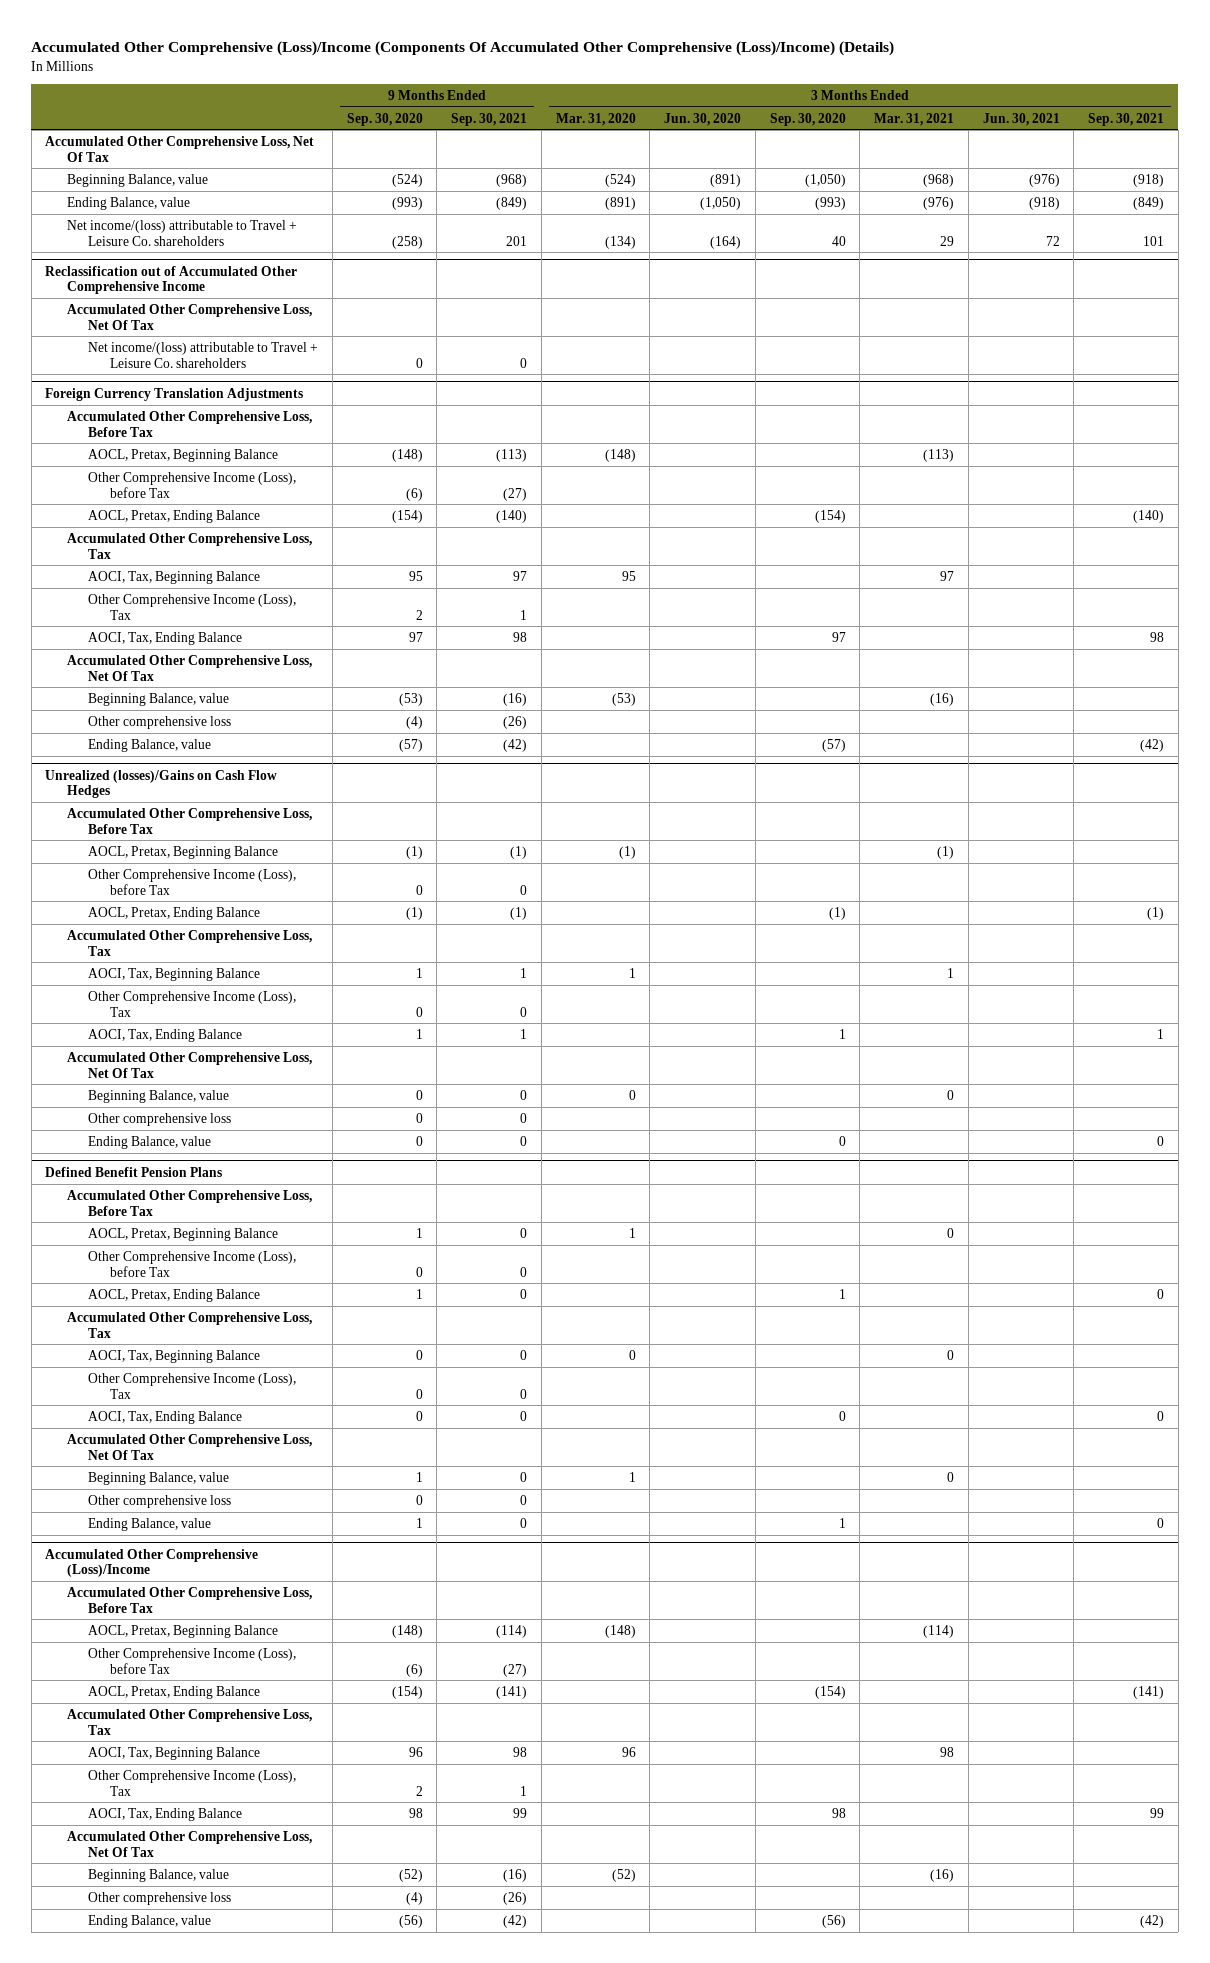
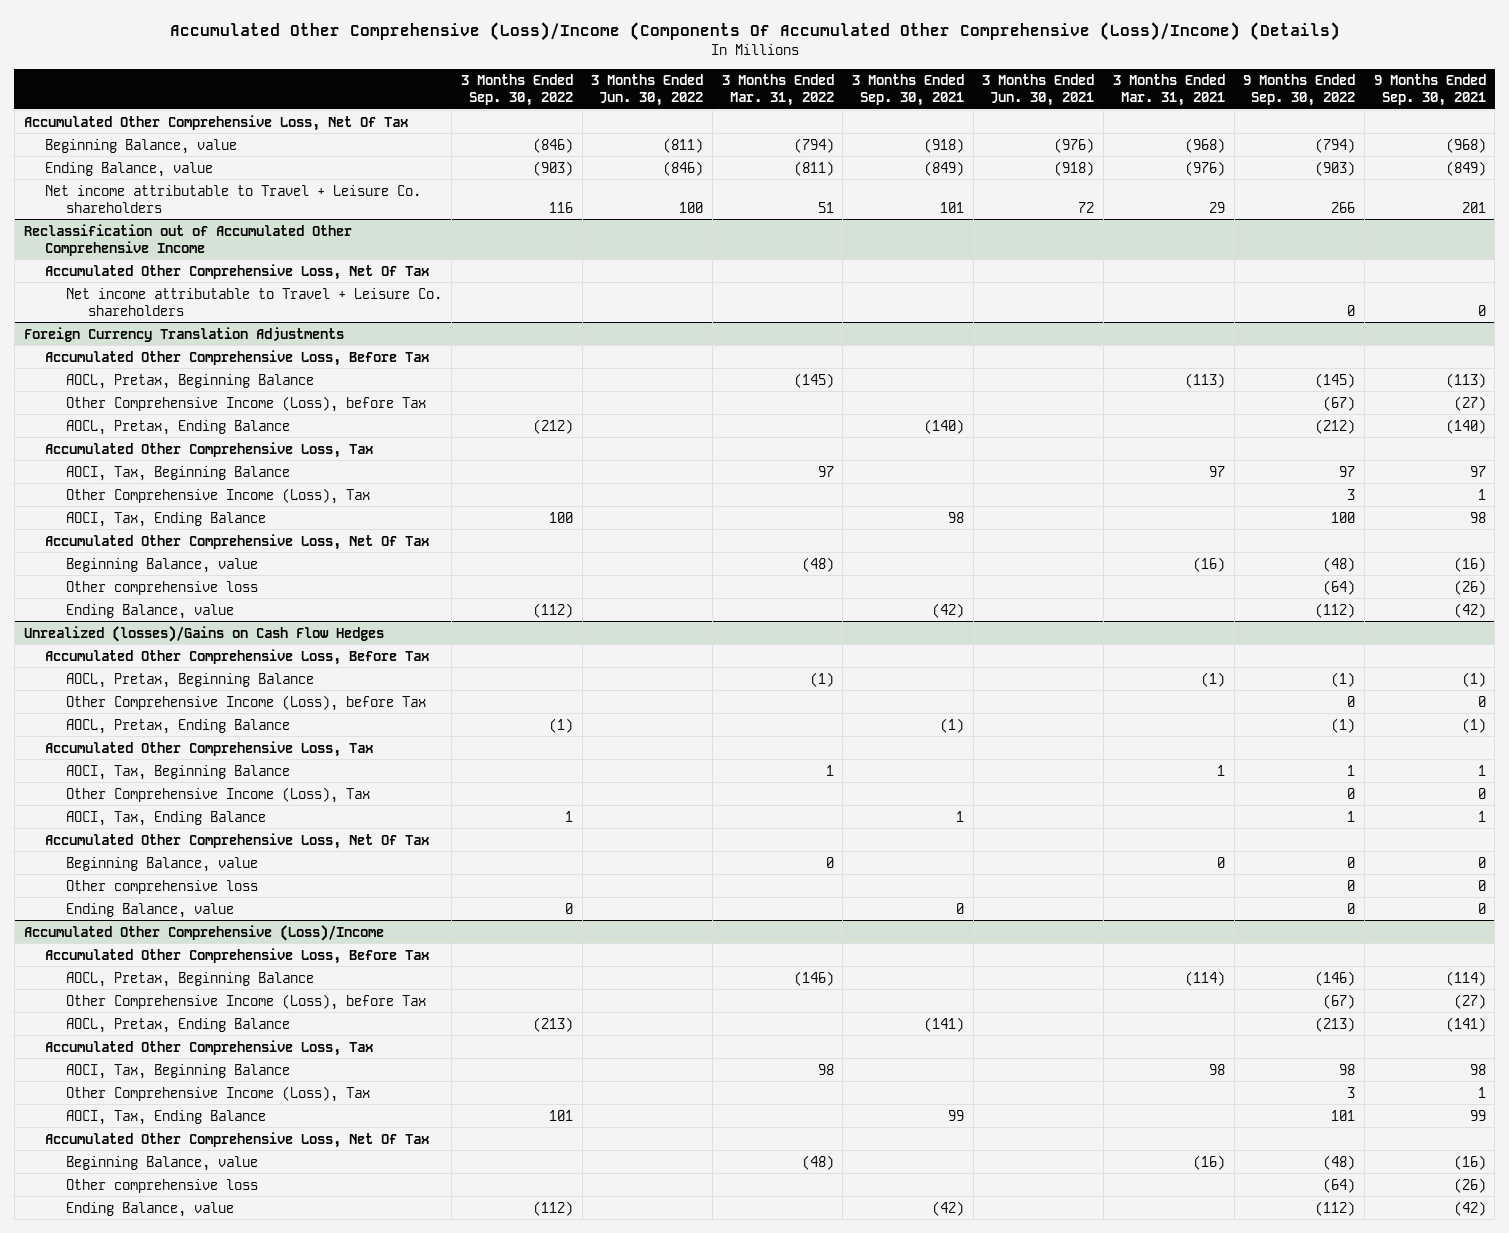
[346,112,423,126] Sep. 30, 2020 -> none
[555,112,636,126] Mar. 31, 2020 -> none
[664,112,742,126] Jun. 30, 2020 -> none
[769,112,846,126] Sep. 30, 2020 -> none
none -> [460,74,573,107] 3 Months Ended Sep. 30, 2022
none -> [591,74,704,107] 3 Months Ended Jun. 30, 2022
none -> [721,74,834,107] 3 Months Ended Mar. 31, 2022
none -> [1243,74,1356,107] 9 Months Ended Sep. 30, 2022
[66,219,297,246] Net income/(loss) attributable to Travel + Leisure Co. shareholders -> [45,184,422,213] Net income attributable to Travel + Leisure Co. shareholders
[88,341,319,368] Net income/(loss) attributable to Travel + Leisure Co. shareholders -> [66,287,443,316] Net income attributable to Travel + Leisure Co. shareholders
[45,1166,223,1177] Defined Benefit Pension Plans -> none
[66,1189,312,1216] Accumulated Other Comprehensive Loss, Before Tax -> none
[88,1227,279,1241] AOCL, Pretax, Beginning Balance -> none
[88,1250,297,1277] Other Comprehensive Income (Loss), before Tax -> none
[88,1288,261,1302] AOCL, Pretax, Ending Balance -> none
[66,1311,312,1338] Accumulated Other Comprehensive Loss, Tax -> none
[88,1349,261,1363] AOCI, Tax, Beginning Balance -> none
[88,1372,297,1399] Other Comprehensive Income (Loss), Tax -> none
[88,1410,243,1424] AOCI, Tax, Ending Balance -> none
[66,1433,312,1460] Accumulated Other Comprehensive Loss, Net Of Tax -> none
[88,1471,230,1485] Beginning Balance, value -> none
[88,1494,232,1508] Other comprehensive loss -> none
[88,1517,212,1531] Ending Balance, value -> none

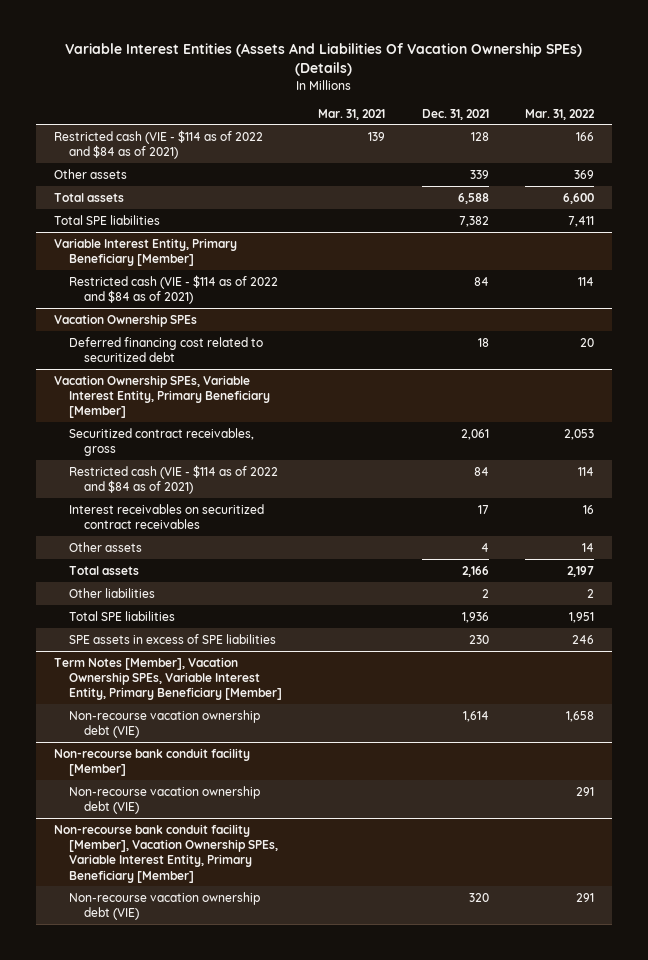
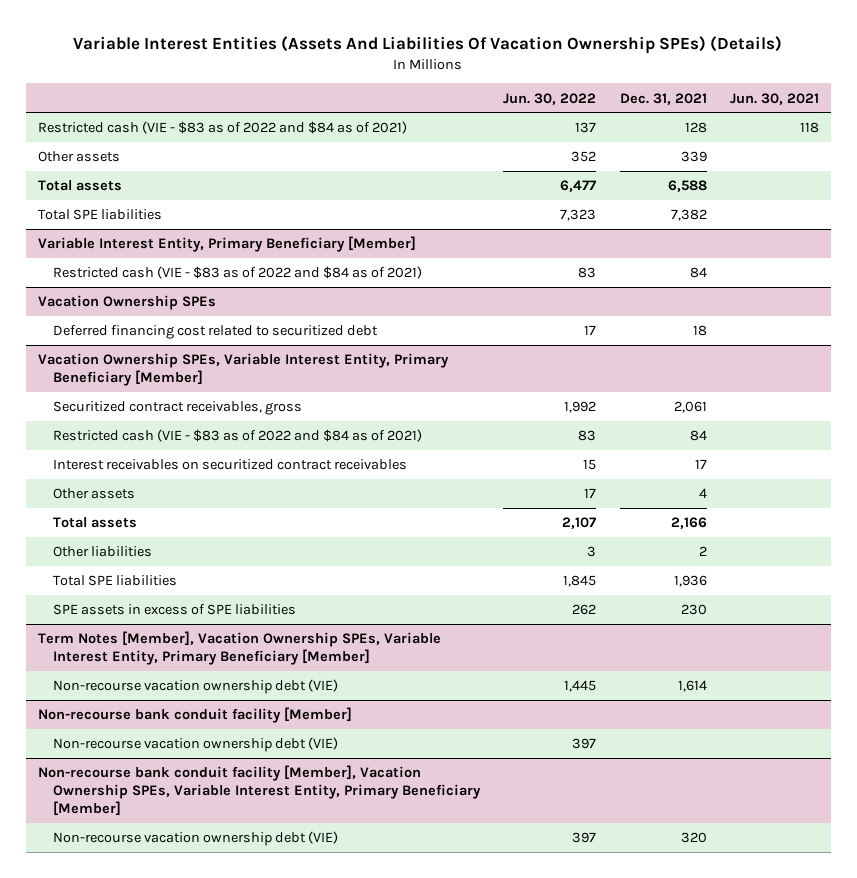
[318,108,386,120] Mar. 31, 2021 -> none
[525,108,596,120] Mar. 31, 2022 -> none
none -> [503,92,597,105] Jun. 30, 2022
none -> [730,92,820,105] Jun. 30, 2021
[53,129,263,159] Restricted cash (VIE - $114 as of 2022 and $84 as of 2021) -> [37,121,407,135] Restricted cash (VIE - $83 as of 2022 and $84 as of 2021)
[68,274,278,304] Restricted cash (VIE - $114 as of 2022 and $84 as of 2021) -> [52,266,422,280] Restricted cash (VIE - $83 as of 2022 and $84 as of 2021)
[68,464,278,494] Restricted cash (VIE - $114 as of 2022 and $84 as of 2021) -> [52,429,422,443] Restricted cash (VIE - $83 as of 2022 and $84 as of 2021)

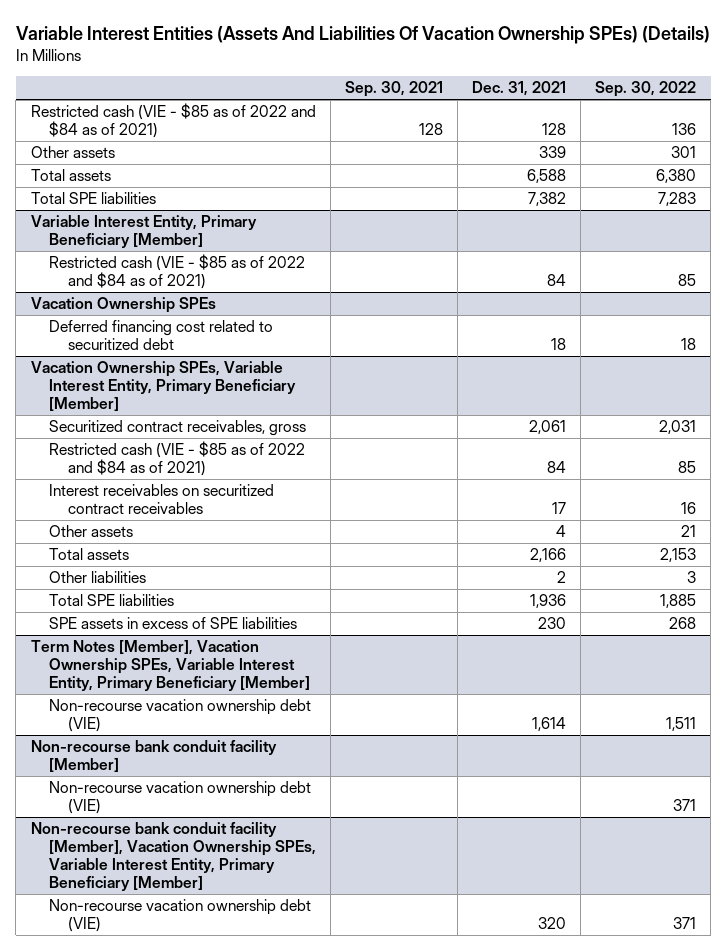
[503,92,597,105] Jun. 30, 2022 -> none
[730,92,820,105] Jun. 30, 2021 -> none
none -> [345,81,444,98] Sep. 30, 2021
none -> [595,81,697,98] Sep. 30, 2022
[37,121,407,135] Restricted cash (VIE - $83 as of 2022 and $84 as of 2021) -> [30,103,316,139] Restricted cash (VIE - $85 as of 2022 and $84 as of 2021)
[52,266,422,280] Restricted cash (VIE - $83 as of 2022 and $84 as of 2021) -> [49,254,306,290] Restricted cash (VIE - $85 as of 2022 and $84 as of 2021)
[52,429,422,443] Restricted cash (VIE - $83 as of 2022 and $84 as of 2021) -> [49,441,306,477] Restricted cash (VIE - $85 as of 2022 and $84 as of 2021)

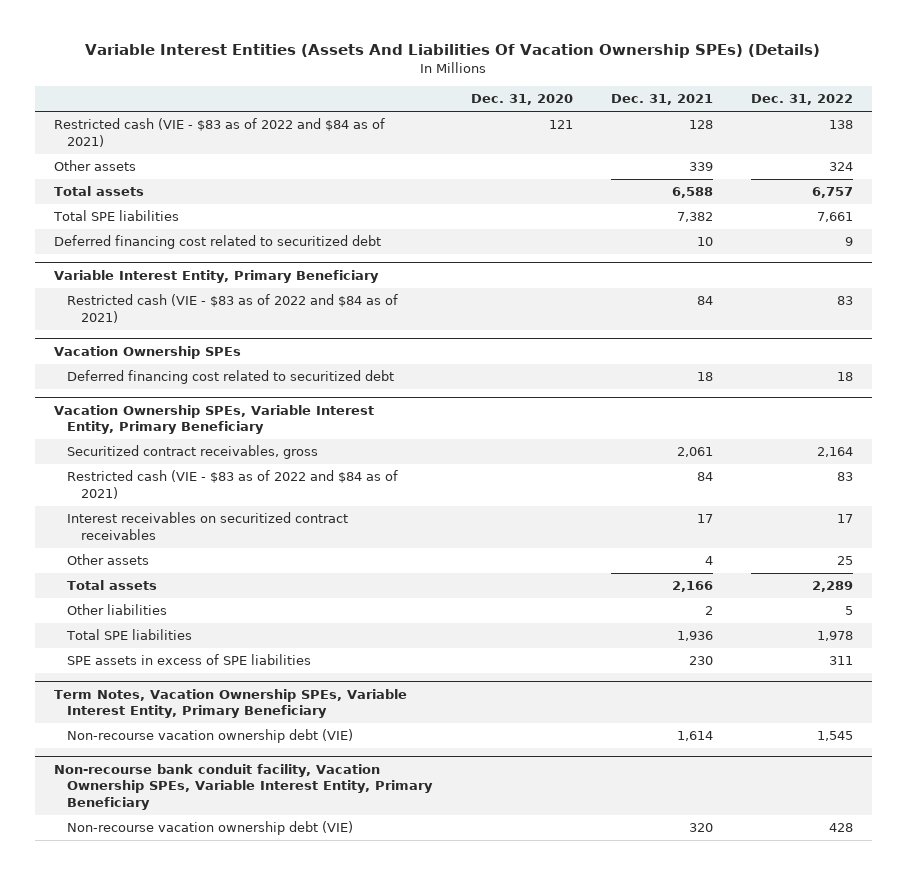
[345,81,444,98] Sep. 30, 2021 -> none
[595,81,697,98] Sep. 30, 2022 -> none
none -> [470,94,573,106] Dec. 31, 2020
none -> [750,94,853,106] Dec. 31, 2022
[30,103,316,139] Restricted cash (VIE - $85 as of 2022 and $84 as of 2021) -> [53,118,385,147] Restricted cash (VIE - $83 as of 2022 and $84 as of 2021)
none -> [53,235,381,250] Deferred financing cost related to securitized debt
[30,215,257,249] Variable Interest Entity, Primary Beneficiary [Member] -> [53,269,379,283] Variable Interest Entity, Primary Beneficiary
[49,254,306,290] Restricted cash (VIE - $85 as of 2022 and $84 as of 2021) -> [67,294,399,323] Restricted cash (VIE - $83 as of 2022 and $84 as of 2021)
[30,361,297,412] Vacation Ownership SPEs, Variable Interest Entity, Primary Beneficiary [Member] -> [53,404,374,435] Vacation Ownership SPEs, Variable Interest Entity, Primary Beneficiary
[49,441,306,477] Restricted cash (VIE - $85 as of 2022 and $84 as of 2021) -> [67,470,399,499] Restricted cash (VIE - $83 as of 2022 and $84 as of 2021)
[30,640,311,692] Term Notes [Member], Vacation Ownership SPEs, Variable Interest Entity, Primary Beneficiary [Member] -> [53,688,407,719] Term Notes, Vacation Ownership SPEs, Variable Interest Entity, Primary Beneficiary
[30,740,277,773] Non-recourse bank conduit facility [Member] -> none
[49,781,312,815] Non-recourse vacation ownership debt (VIE) -> none
[30,822,317,891] Non-recourse bank conduit facility [Member], Vacation Ownership SPEs, Variable Interest Entity, Primary Beneficiary [Member] -> [53,763,434,810] Non-recourse bank conduit facility, Vacation Ownership SPEs, Variable Interest Entity, Primary Beneficiary

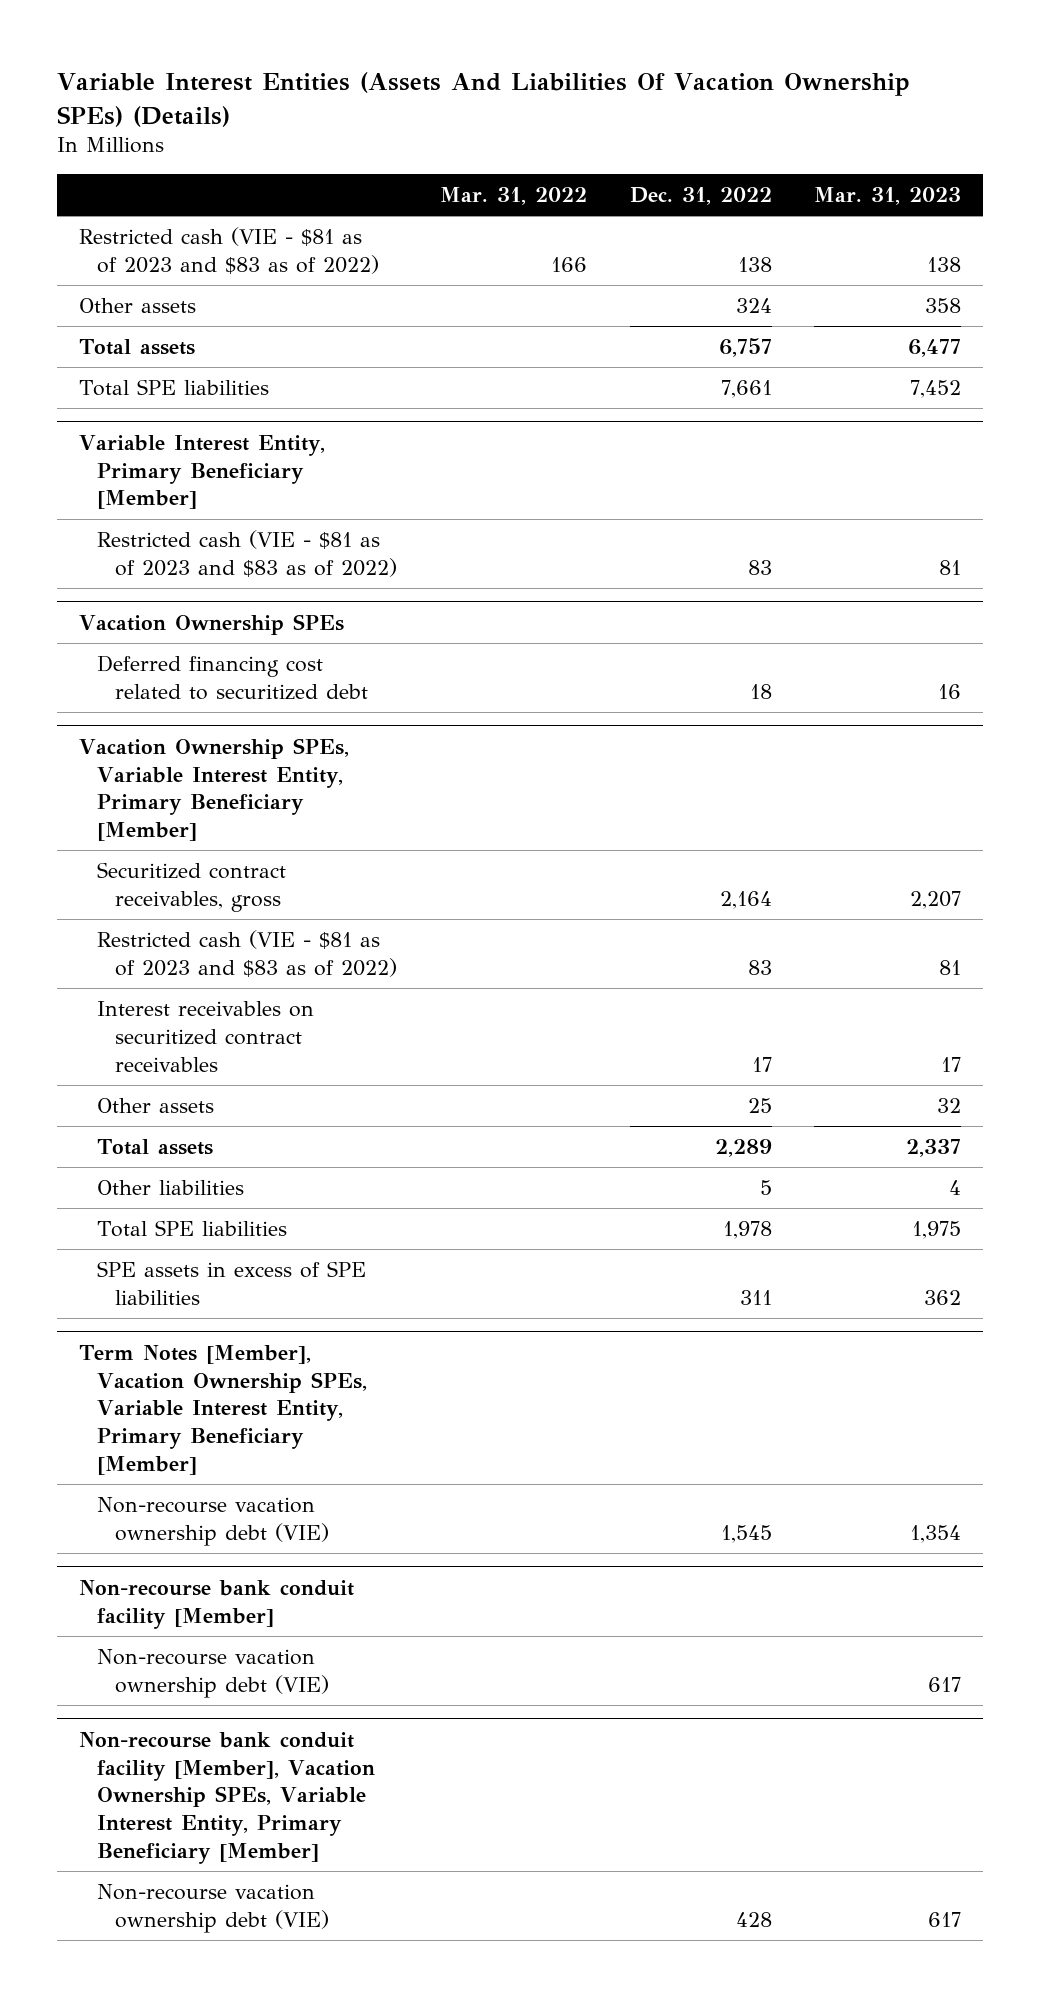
[470,94,573,106] Dec. 31, 2020 -> none
[610,94,713,106] Dec. 31, 2021 -> none
none -> [439,186,587,205] Mar. 31, 2022
none -> [814,186,962,205] Mar. 31, 2023
[53,118,385,147] Restricted cash (VIE - $83 as of 2022 and $84 as of 2021) -> [78,226,379,274] Restricted cash (VIE - $81 as of 2023 and $83 as of 2022)
[53,235,381,250] Deferred financing cost related to securitized debt -> none
[53,269,379,283] Variable Interest Entity, Primary Beneficiary -> [78,434,325,510] Variable Interest Entity, Primary Beneficiary [Member]
[67,294,399,323] Restricted cash (VIE - $83 as of 2022 and $84 as of 2021) -> [96,529,397,577] Restricted cash (VIE - $81 as of 2023 and $83 as of 2022)
[53,404,374,435] Vacation Ownership SPEs, Variable Interest Entity, Primary Beneficiary -> [78,737,349,842] Vacation Ownership SPEs, Variable Interest Entity, Primary Beneficiary [Member]
[67,470,399,499] Restricted cash (VIE - $83 as of 2022 and $84 as of 2021) -> [96,929,397,977] Restricted cash (VIE - $81 as of 2023 and $83 as of 2022)
[53,688,407,719] Term Notes, Vacation Ownership SPEs, Variable Interest Entity, Primary Beneficiary -> [78,1344,367,1475] Term Notes [Member], Vacation Ownership SPEs, Variable Interest Entity, Primary Beneficiary [Member]
none -> [78,1579,354,1629] Non-recourse bank conduit facility [Member]
none -> [96,1648,329,1698] Non-recourse vacation ownership debt (VIE)
[53,763,434,810] Non-recourse bank conduit facility, Vacation Ownership SPEs, Variable Interest Entity, Primary Beneficiary -> [78,1731,375,1864] Non-recourse bank conduit facility [Member], Vacation Ownership SPEs, Variable Interest Entity, Primary Beneficiary [Member]

